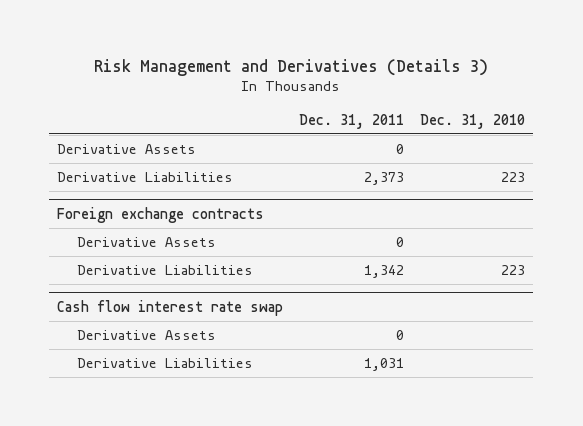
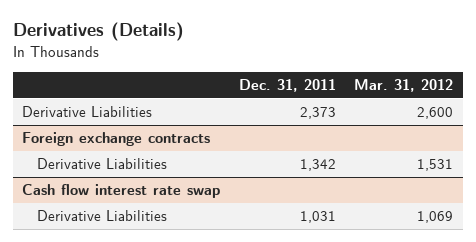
[94,58,489,76] Risk Management and Derivatives (Details 3) -> [12,22,184,42] Derivatives (Details)
[420,113,526,129] Dec. 31, 2010 -> none
none -> [354,79,454,93] Mar. 31, 2012
[57,143,197,154] Derivative Assets -> none
[76,236,216,247] Derivative Assets -> none
[76,329,216,340] Derivative Assets -> none

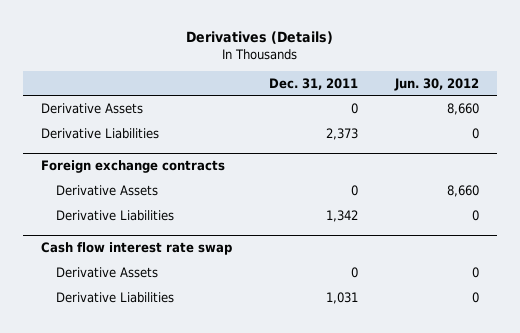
[354,79,454,93] Mar. 31, 2012 -> none
none -> [393,77,479,91] Jun. 30, 2012
none -> [41,102,144,114] Derivative Assets
none -> [56,184,159,196] Derivative Assets
none -> [56,266,159,278] Derivative Assets

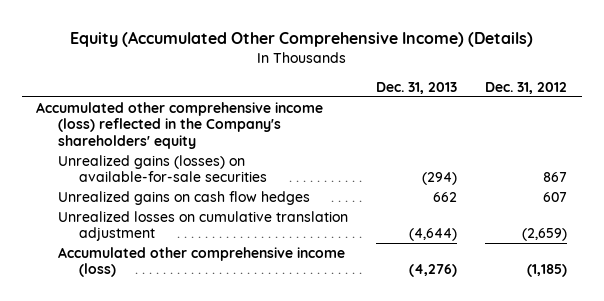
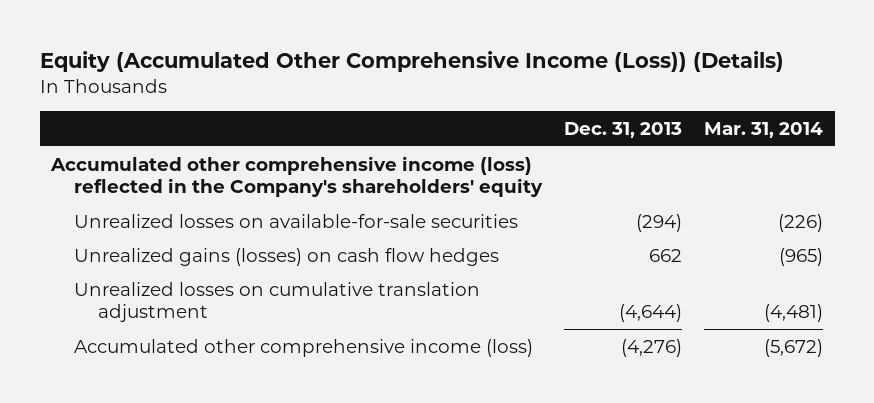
[69,30,533,47] Equity (Accumulated Other Comprehensive Income) (Details) -> [39,51,784,73] Equity (Accumulated Other Comprehensive Income (Loss)) (Details)
[485,81,568,94] Dec. 31, 2012 -> none
none -> [704,121,824,138] Mar. 31, 2014
[57,154,268,183] Unrealized gains (losses) on available-for-sale securities -> [74,213,519,228] Unrealized losses on available-for-sale securities
[57,190,310,205] Unrealized gains on cash flow hedges -> [74,247,500,266] Unrealized gains (losses) on cash flow hedges

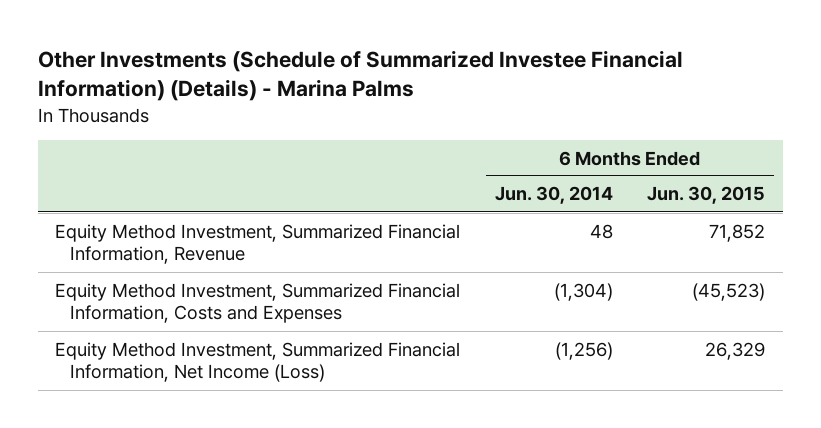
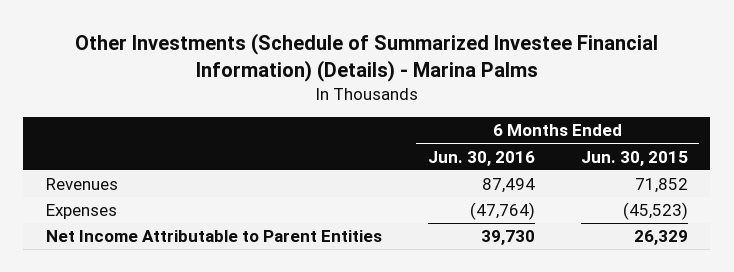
[494,186,613,205] Jun. 30, 2014 -> none
none -> [427,150,535,166] Jun. 30, 2016
[55,223,461,265] Equity Method Investment, Summarized Financial Information, Revenue -> [46,178,119,191] Revenues
[55,282,461,324] Equity Method Investment, Summarized Financial Information, Costs and Expenses -> [46,204,118,220] Expenses
[55,341,461,383] Equity Method Investment, Summarized Financial Information, Net Income (Loss) -> [46,230,383,243] Net Income Attributable to Parent Entities

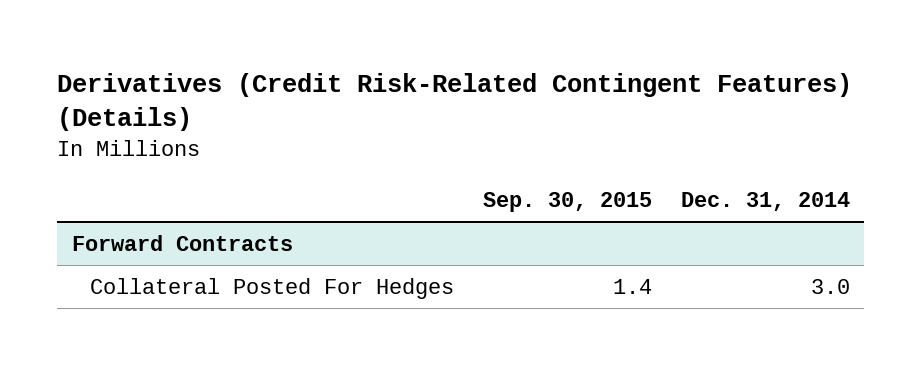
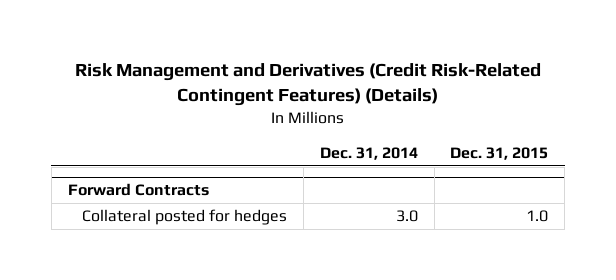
[57,72,853,132] Derivatives (Credit Risk-Related Contingent Features) (Details) -> [74,63,541,107] Risk Management and Derivatives (Credit Risk-Related Contingent Features) (Details)
[482,191,652,212] Sep. 30, 2015 -> none
none -> [450,146,549,160] Dec. 31, 2015
[89,277,454,299] Collateral Posted For Hedges -> [82,209,288,226] Collateral posted for hedges

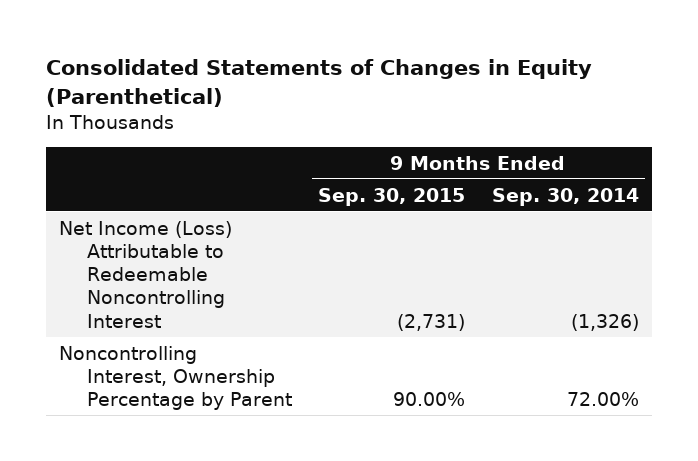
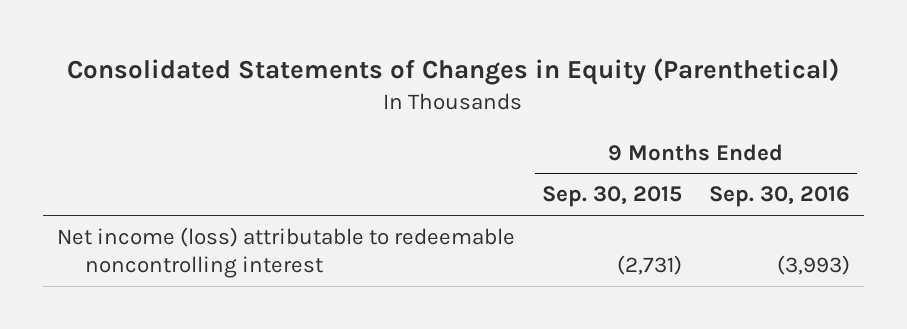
[491,187,639,206] Sep. 30, 2014 -> none
none -> [709,186,851,208] Sep. 30, 2016
[59,345,293,411] Noncontrolling Interest, Ownership Percentage by Parent -> none
[59,220,233,328] Net Income (Loss) Attributable to Redeemable Noncontrolling Interest -> [56,227,515,279] Net income (loss) attributable to redeemable noncontrolling interest

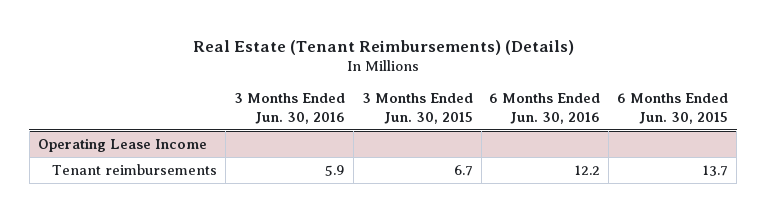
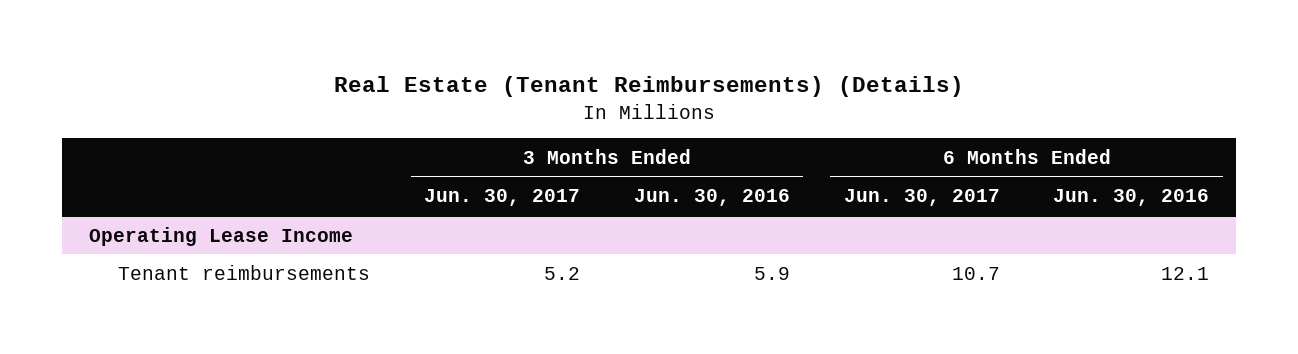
[361,93,473,124] 3 Months Ended Jun. 30, 2015 -> none
[617,93,729,124] 6 Months Ended Jun. 30, 2015 -> none
none -> [424,189,581,207] Jun. 30, 2017
none -> [843,189,1000,207] Jun. 30, 2017
[575,164,601,175] 12.2 -> [1161,266,1210,280] 12.1

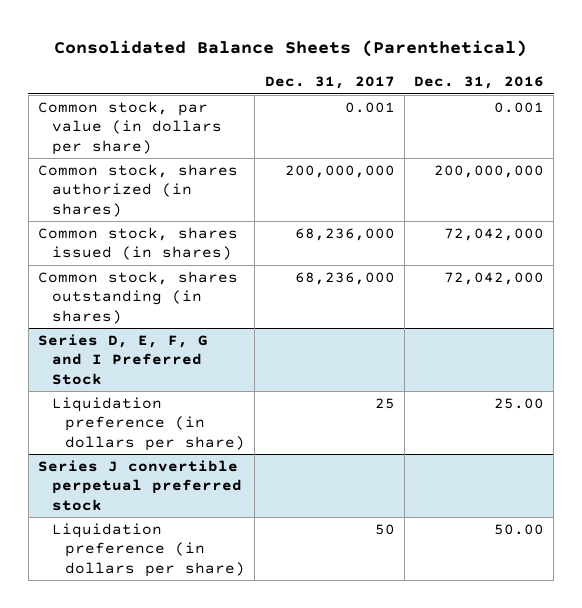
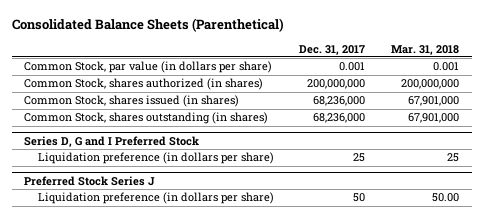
[414,76,545,90] Dec. 31, 2016 -> none
none -> [390,44,459,55] Mar. 31, 2018
[38,100,222,155] Common stock, par value (in dollars per share) -> [24,61,273,74] Common Stock, par value (in dollars per share)
[38,163,239,217] Common stock, shares authorized (in shares) -> [24,78,264,91] Common Stock, shares authorized (in shares)
[38,226,239,261] Common stock, shares issued (in shares) -> [24,95,240,108] Common Stock, shares issued (in shares)
[38,270,239,324] Common stock, shares outstanding (in shares) -> [24,112,269,125] Common Stock, shares outstanding (in shares)
[38,333,209,385] Series D, E, F, G and I Preferred Stock -> [24,136,200,148] Series D, G and I Preferred Stock
[38,459,242,511] Series J convertible perpetual preferred stock -> [24,176,156,187] Preferred Stock Series J

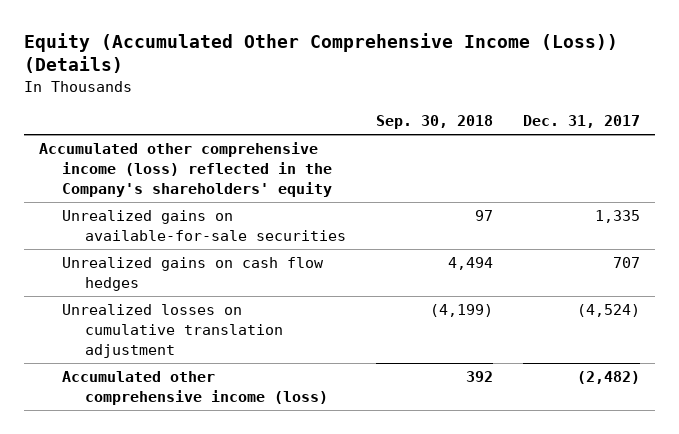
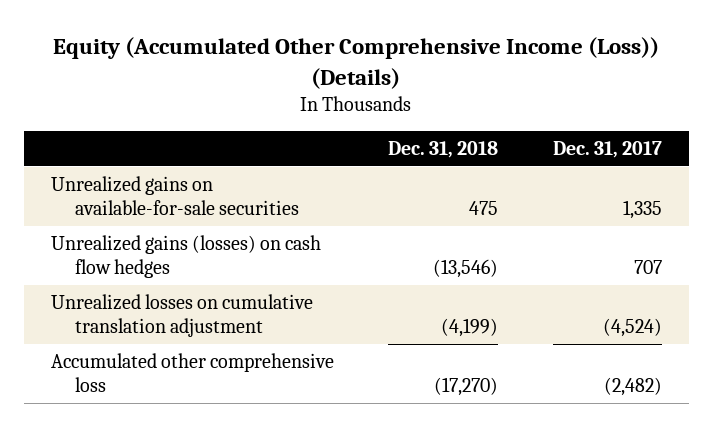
[375,115,493,130] Sep. 30, 2018 -> none
none -> [388,141,499,159] Dec. 31, 2018
[39,142,332,197] Accumulated other comprehensive income (loss) reflected in the Company's shareholders' equity -> none
[61,257,324,291] Unrealized gains on cash flow hedges -> [51,234,322,279] Unrealized gains (losses) on cash flow hedges
[61,371,328,405] Accumulated other comprehensive income (loss) -> [51,352,335,393] Accumulated other comprehensive loss

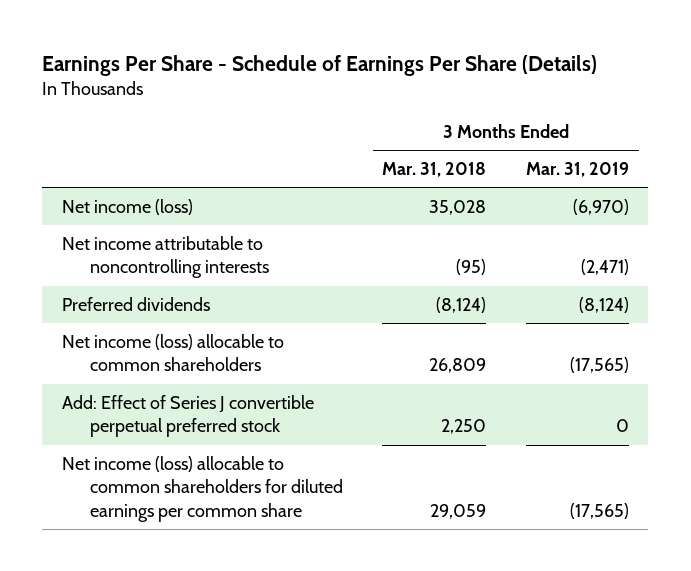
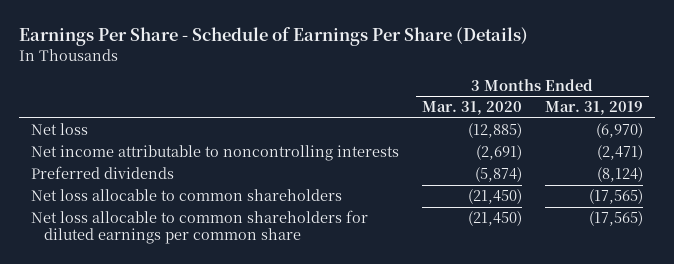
[382,162,487,178] Mar. 31, 2018 -> none
none -> [421,101,522,116] Mar. 31, 2020
[62,198,194,215] Net income (loss) -> [30,122,88,135] Net loss
[62,394,315,438] Add: Effect of Series J convertible perpetual preferred stock -> none
[62,333,285,372] Net income (loss) allocable to common shareholders -> [30,188,342,201] Net loss allocable to common shareholders
[62,455,344,522] Net income (loss) allocable to common shareholders for diluted earnings per common share -> [30,209,368,244] Net loss allocable to common shareholders for diluted earnings per common share

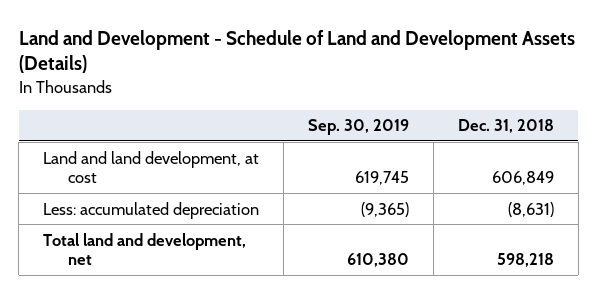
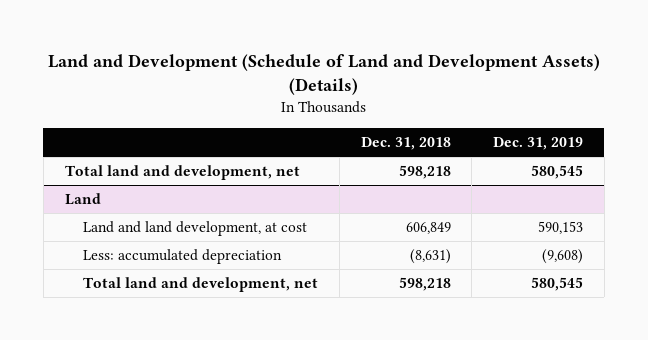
[18,29,575,74] Land and Development - Schedule of Land and Development Assets (Details) -> [47,54,600,96] Land and Development (Schedule of Land and Development Assets) (Details)
[307,119,409,136] Sep. 30, 2019 -> none
none -> [493,136,584,150] Dec. 31, 2019
none -> [64,165,300,181] Total land and development, net
none -> [64,193,101,206] Land

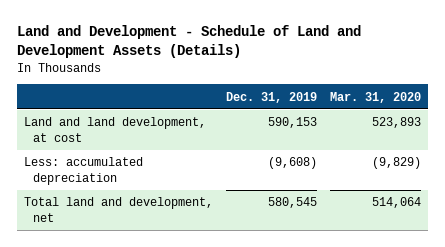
[47,54,600,96] Land and Development (Schedule of Land and Development Assets) (Details) -> [17,25,362,59] Land and Development - Schedule of Land and Development Assets (Details)
[360,136,451,150] Dec. 31, 2018 -> none
none -> [330,91,422,103] Mar. 31, 2020
[64,165,300,181] Total land and development, net -> none
[64,193,101,206] Land -> none

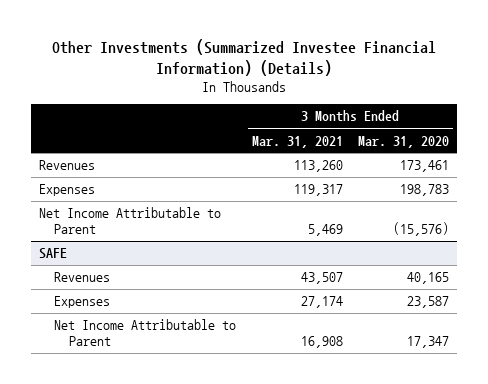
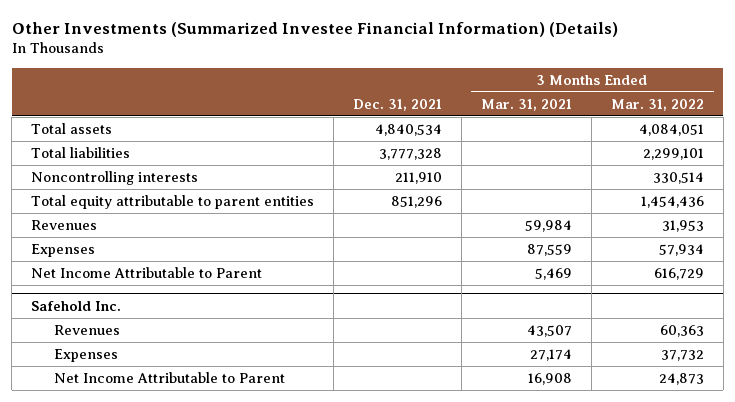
[357,135,449,148] Mar. 31, 2020 -> none
none -> [353,98,443,111] Dec. 31, 2021
none -> [610,98,704,111] Mar. 31, 2022
none -> [31,122,113,134] Total assets
none -> [31,146,131,158] Total liabilities
none -> [31,170,199,185] Noncontrolling interests
none -> [31,194,315,209] Total equity attributable to parent entities
[293,160,343,173] 113,260 -> [525,219,573,232] 59,984
[293,184,343,197] 119,317 -> [527,243,573,256] 87,559
[38,248,67,260] SAFE -> [31,300,122,311] Safehold Inc.

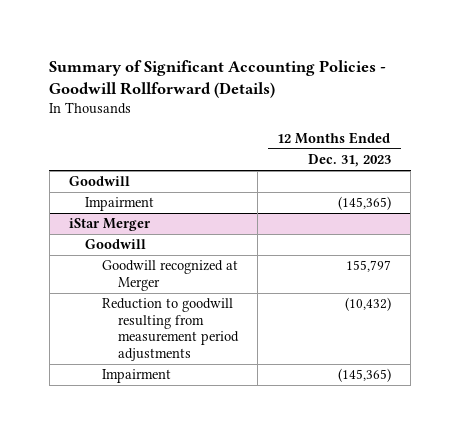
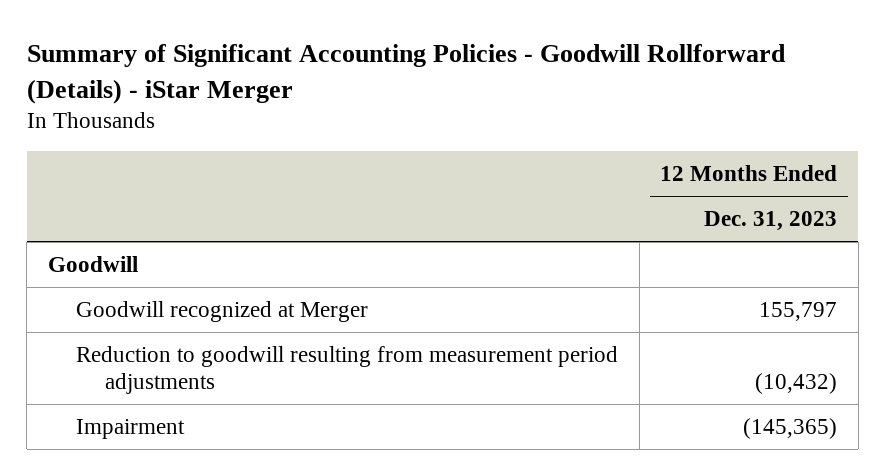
[49,59,387,98] Summary of Significant Accounting Policies - Goodwill Rollforward (Details) -> [26,44,786,104] Summary of Significant Accounting Policies - Goodwill Rollforward (Details) - iStar Merger
[85,197,155,212] Impairment -> none
[69,218,152,232] iStar Merger -> none
[85,239,147,250] Goodwill -> none

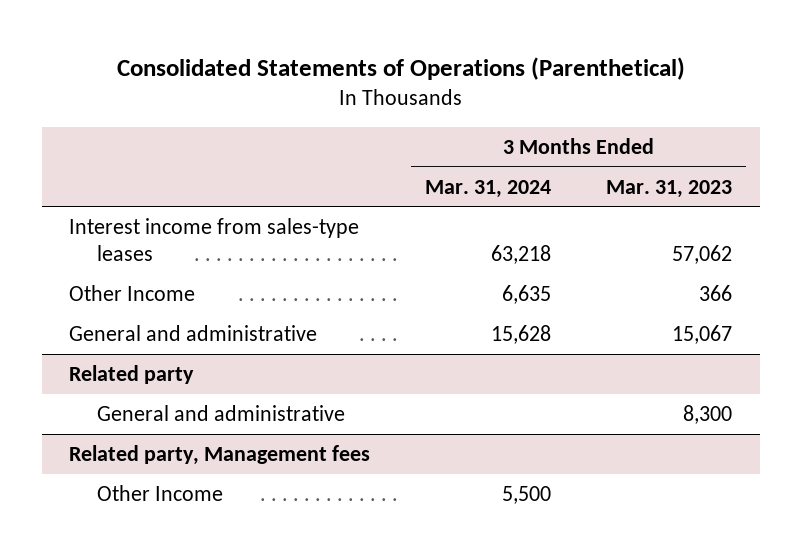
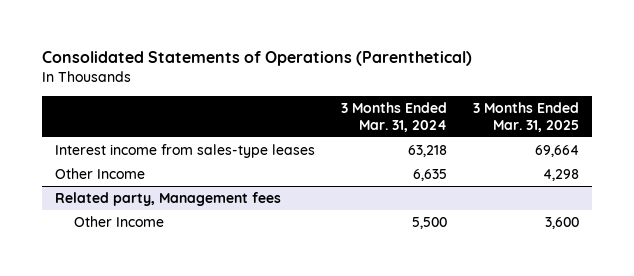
[606,179,733,198] Mar. 31, 2023 -> none
none -> [473,102,580,132] 3 Months Ended Mar. 31, 2025
[69,325,318,342] General and administrative -> none
[69,365,195,385] Related party -> none
[97,405,346,422] General and administrative -> none

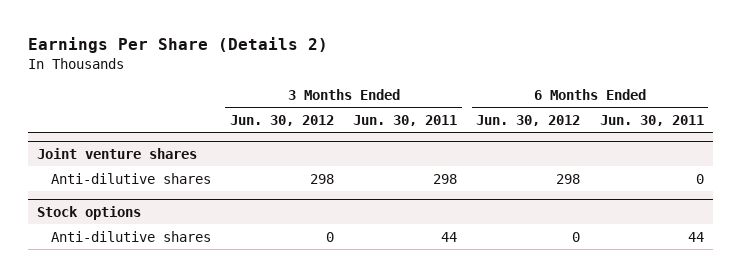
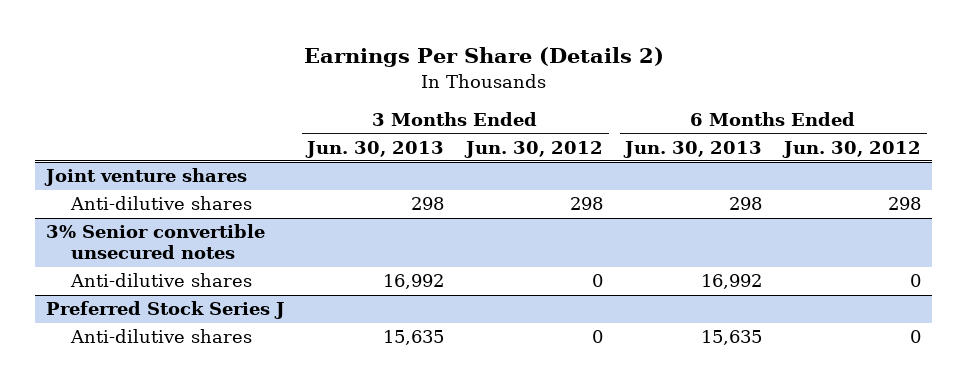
[353,115,458,127] Jun. 30, 2011 -> none
[599,115,704,127] Jun. 30, 2011 -> none
none -> [305,140,445,158] Jun. 30, 2013
none -> [623,140,763,158] Jun. 30, 2013
[37,205,142,220] Stock options -> none
none -> [46,224,266,260] 3% Senior convertible unsecured notes
none -> [46,301,286,320] Preferred Stock Series J
none -> [69,329,252,344] Anti-dilutive shares

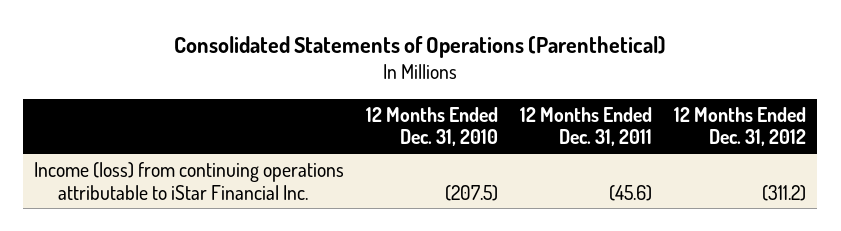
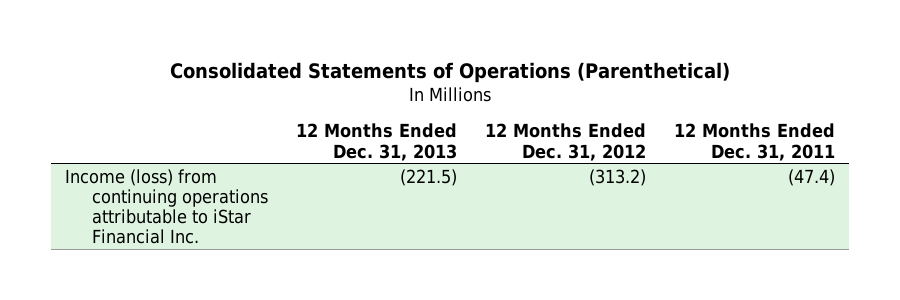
[366,106,499,147] 12 Months Ended Dec. 31, 2010 -> none
none -> [296,123,458,161] 12 Months Ended Dec. 31, 2013
[609,184,653,201] (45.6) -> [788,168,836,186] (47.4)
[762,184,807,201] (311.2) -> [589,168,647,186] (313.2)

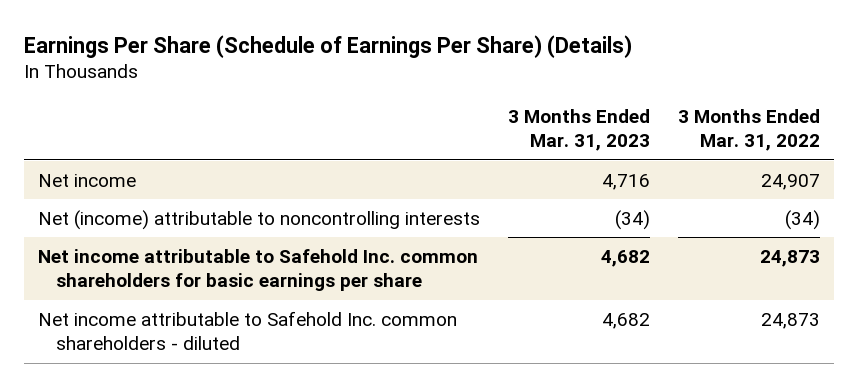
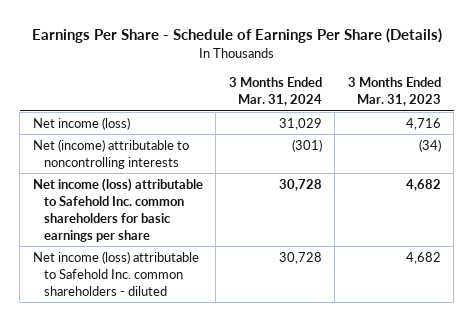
[23,34,632,58] Earnings Per Share (Schedule of Earnings Per Share) (Details) -> [31,28,442,44] Earnings Per Share - Schedule of Earnings Per Share (Details)
[677,108,820,152] 3 Months Ended Mar. 31, 2022 -> none
none -> [228,77,322,107] 3 Months Ended Mar. 31, 2024
[37,173,136,187] Net income -> [32,116,130,130] Net income (loss)
[37,248,478,292] Net income attributable to Safehold Inc. common shareholders for basic earnings per share -> [32,177,203,242] Net income (loss) attributable to Safehold Inc. common shareholders for basic earnings per share
[37,310,457,351] Net income attributable to Safehold Inc. common shareholders - diluted -> [32,250,199,296] Net income (loss) attributable to Safehold Inc. common shareholders - diluted

